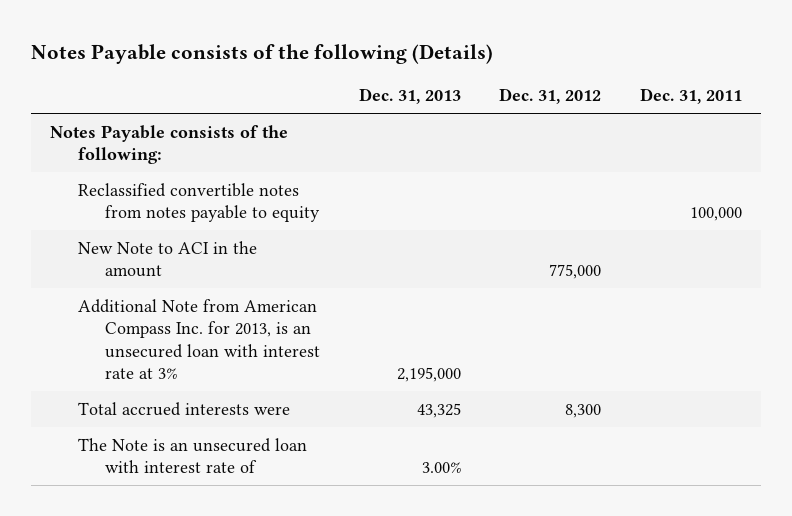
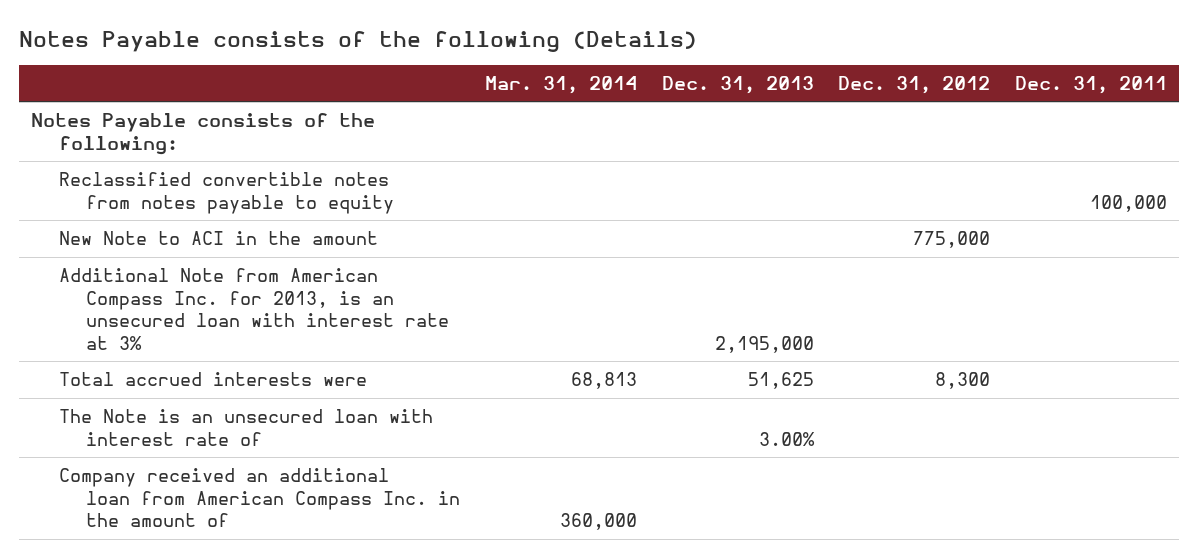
none -> [485,75,638,94] Mar. 31, 2014
[416,402,461,418] 43,325 -> [747,372,814,390] 51,625
none -> [58,468,461,528] Company received an additional loan from American Compass Inc. in the amount of

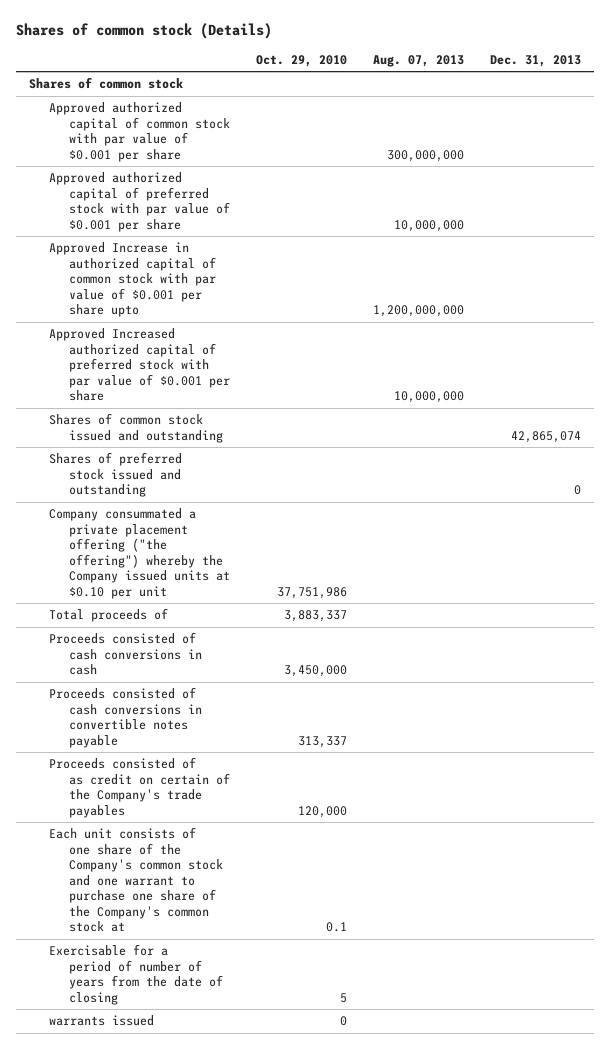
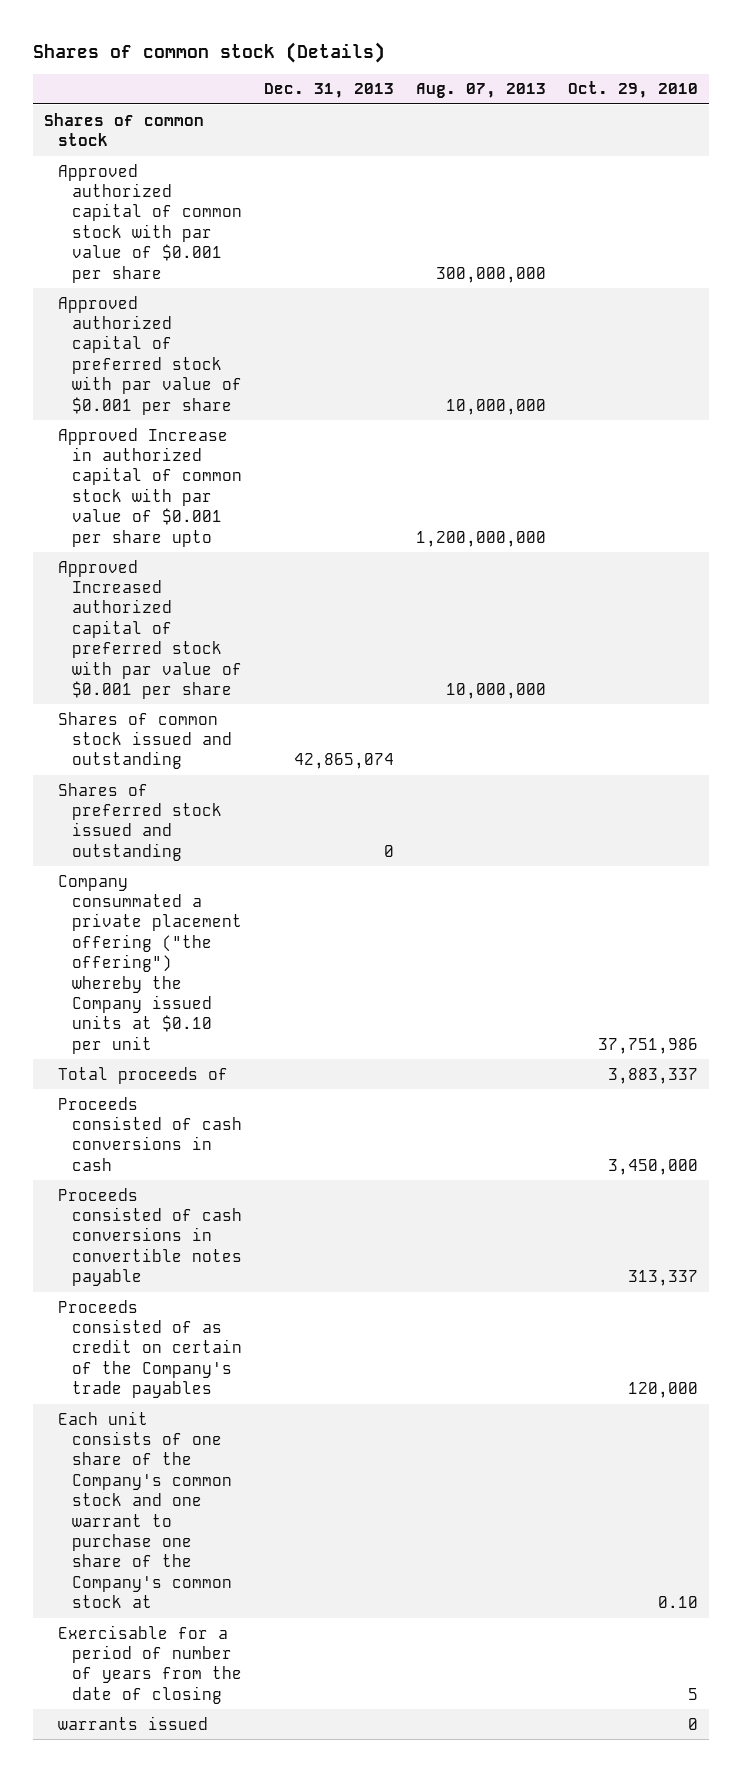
[325,922,347,933] 0.1 -> [657,1596,698,1609] 0.10

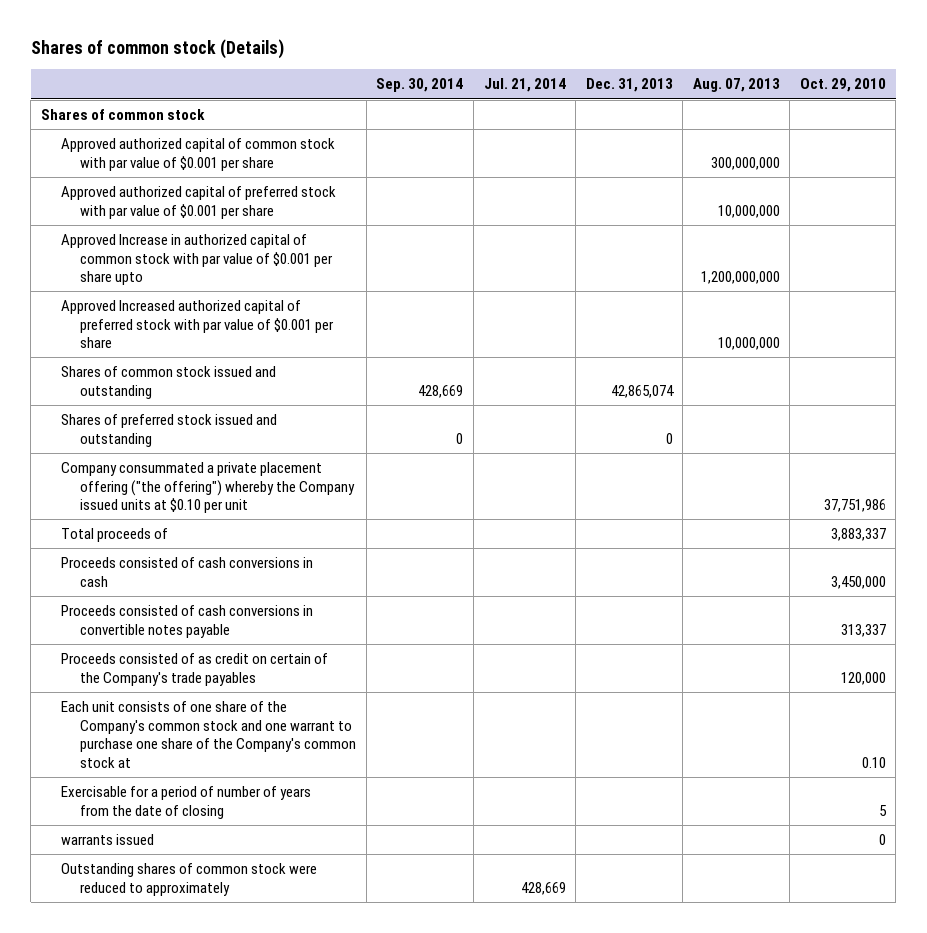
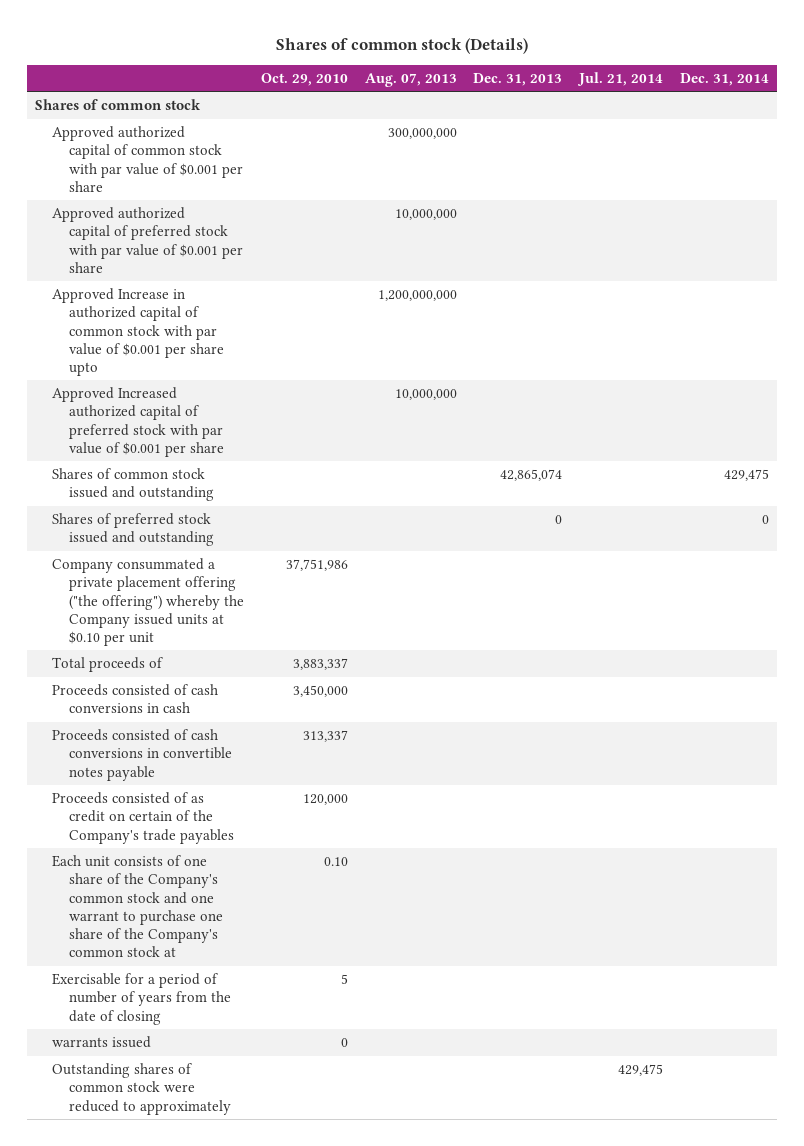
[376,78,464,93] Sep. 30, 2014 -> none
none -> [679,72,769,86] Dec. 31, 2014
[520,881,566,895] 428,669 -> [618,1064,664,1077] 429,475

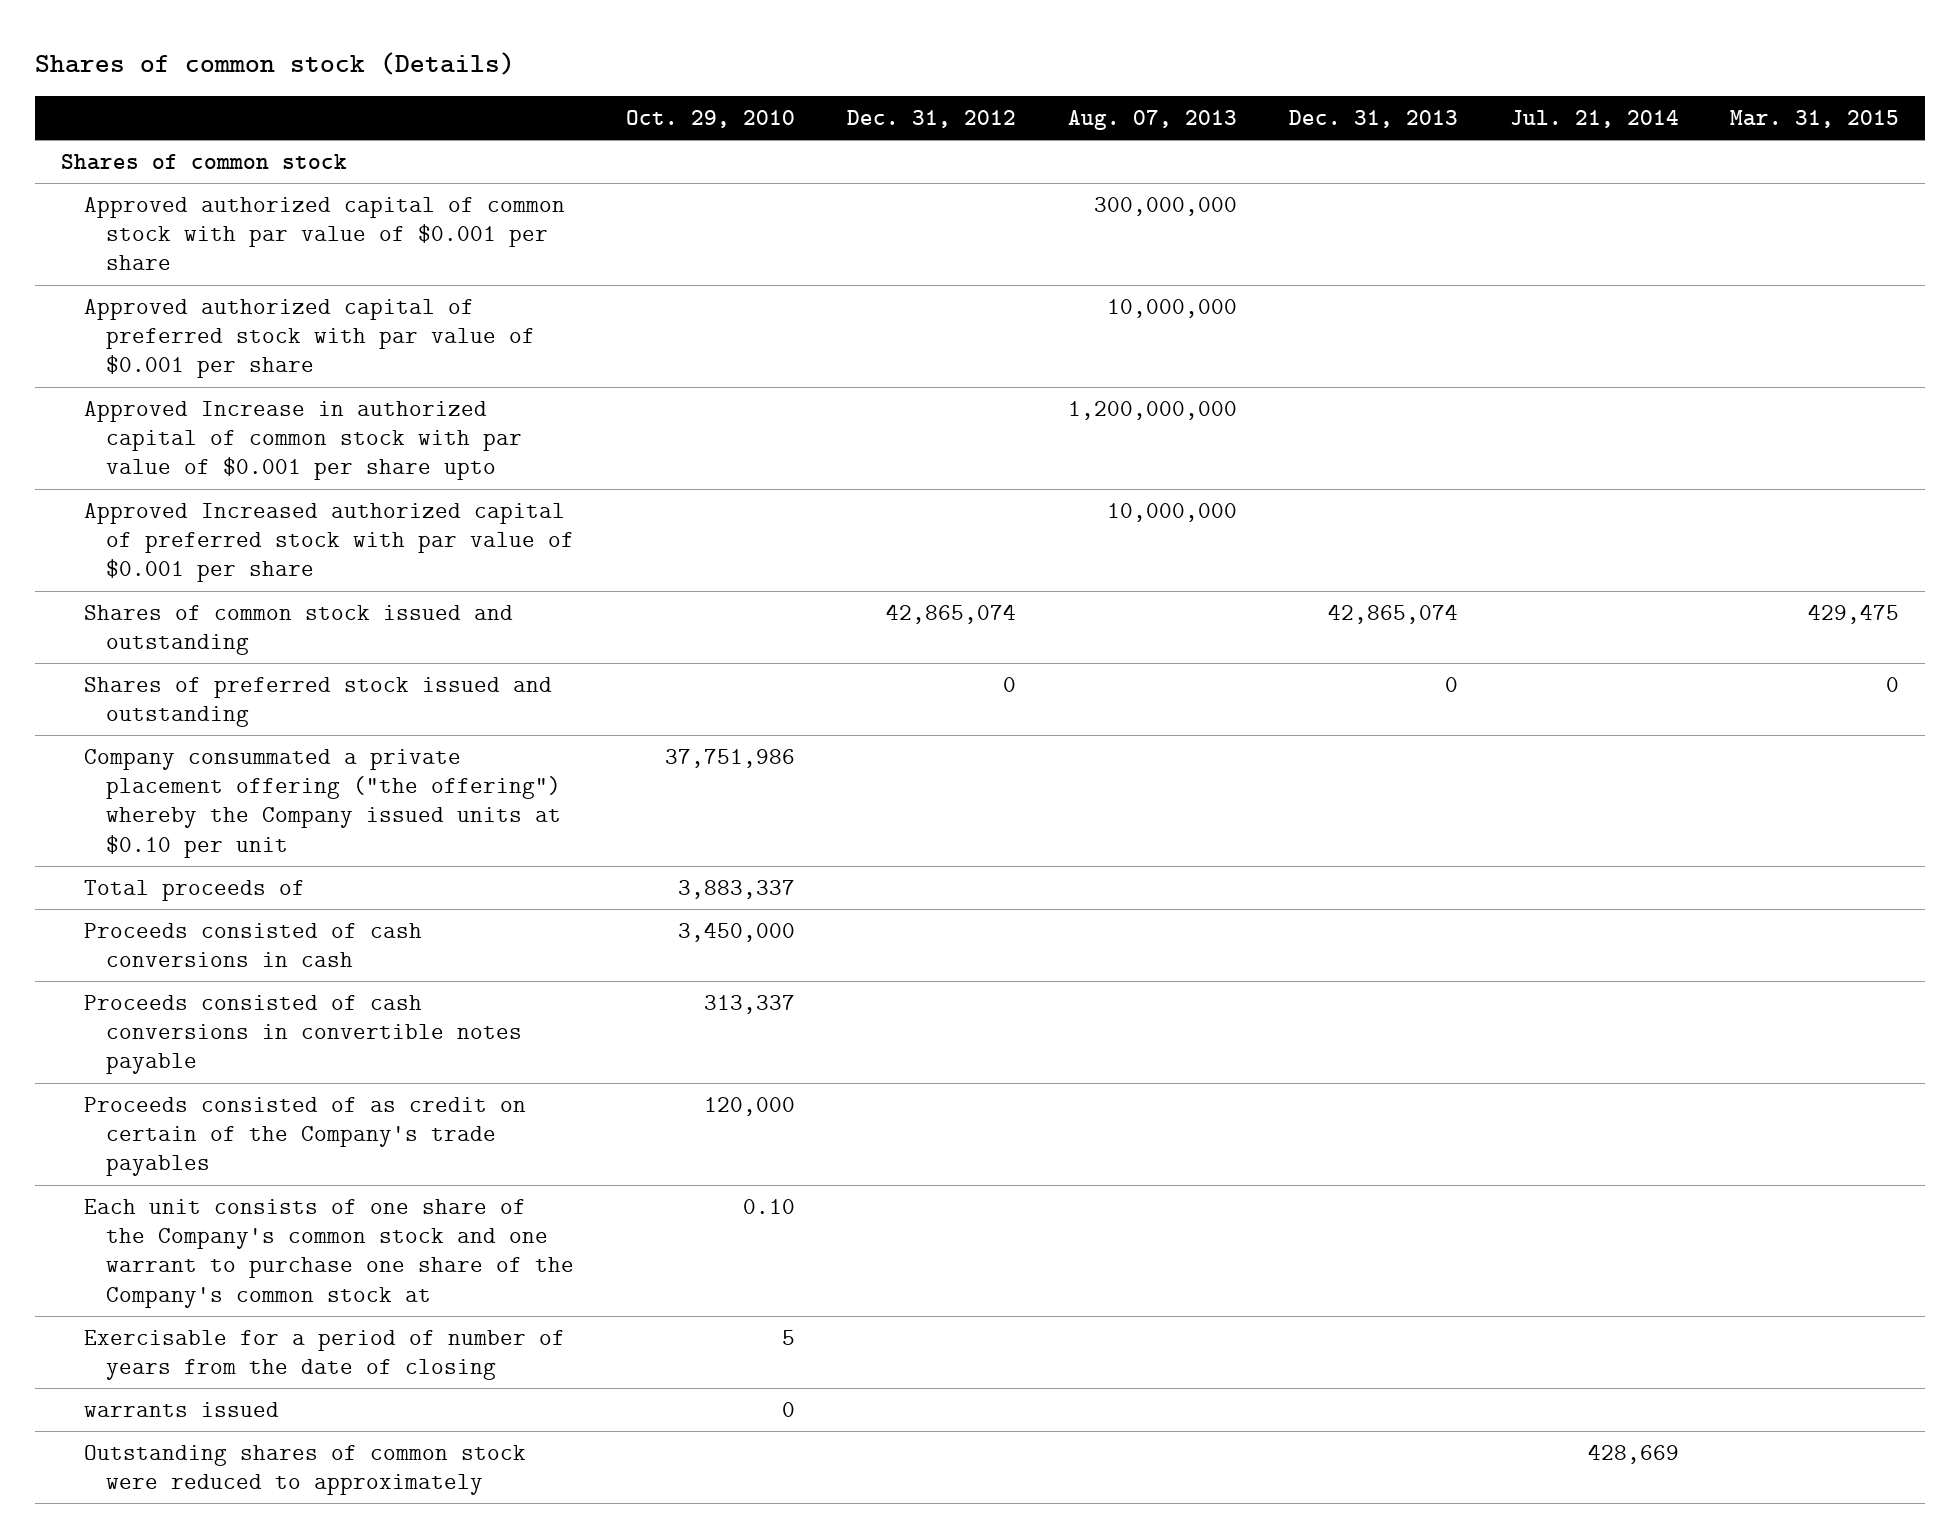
[679,72,769,86] Dec. 31, 2014 -> none
none -> [846,109,1016,128] Dec. 31, 2012
none -> [1730,109,1900,128] Mar. 31, 2015
[618,1064,664,1077] 429,475 -> [1587,1443,1679,1464] 428,669

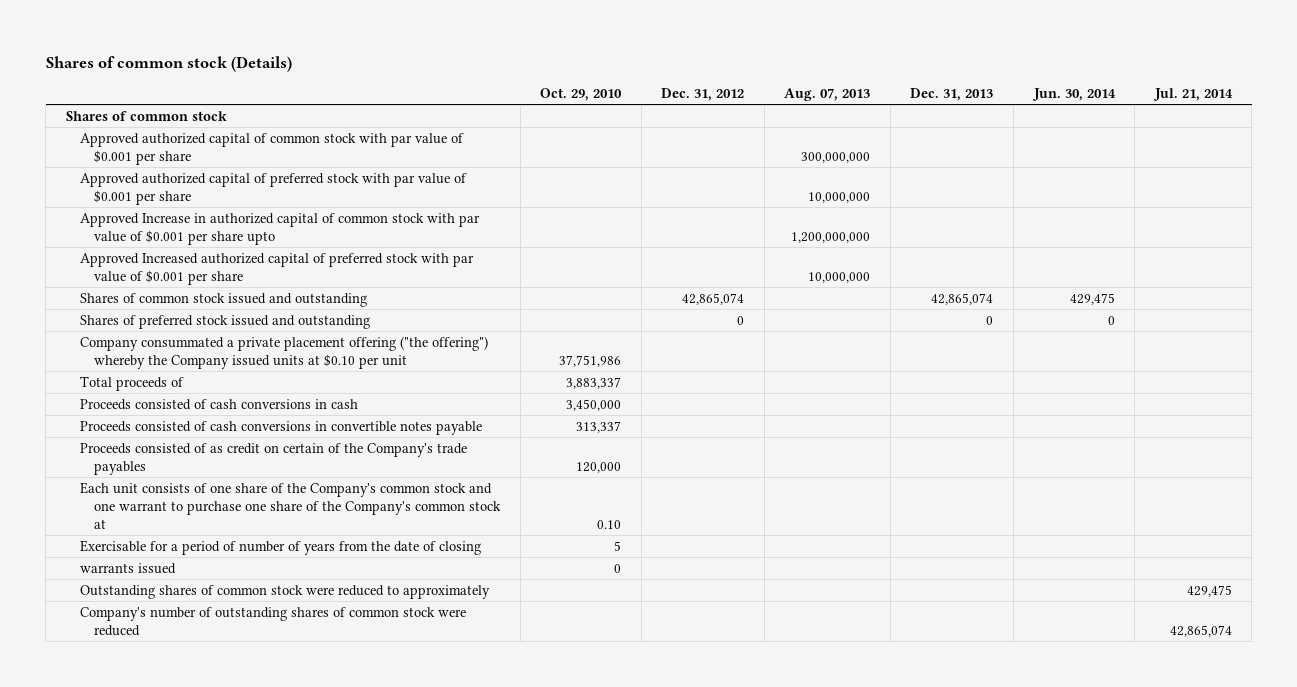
[1730,109,1900,128] Mar. 31, 2015 -> none
none -> [1031,88,1116,102] Jun. 30, 2014
[1587,1443,1679,1464] 428,669 -> [1186,584,1232,597] 429,475
none -> [80,606,467,636] Company's number of outstanding shares of common stock were reduced

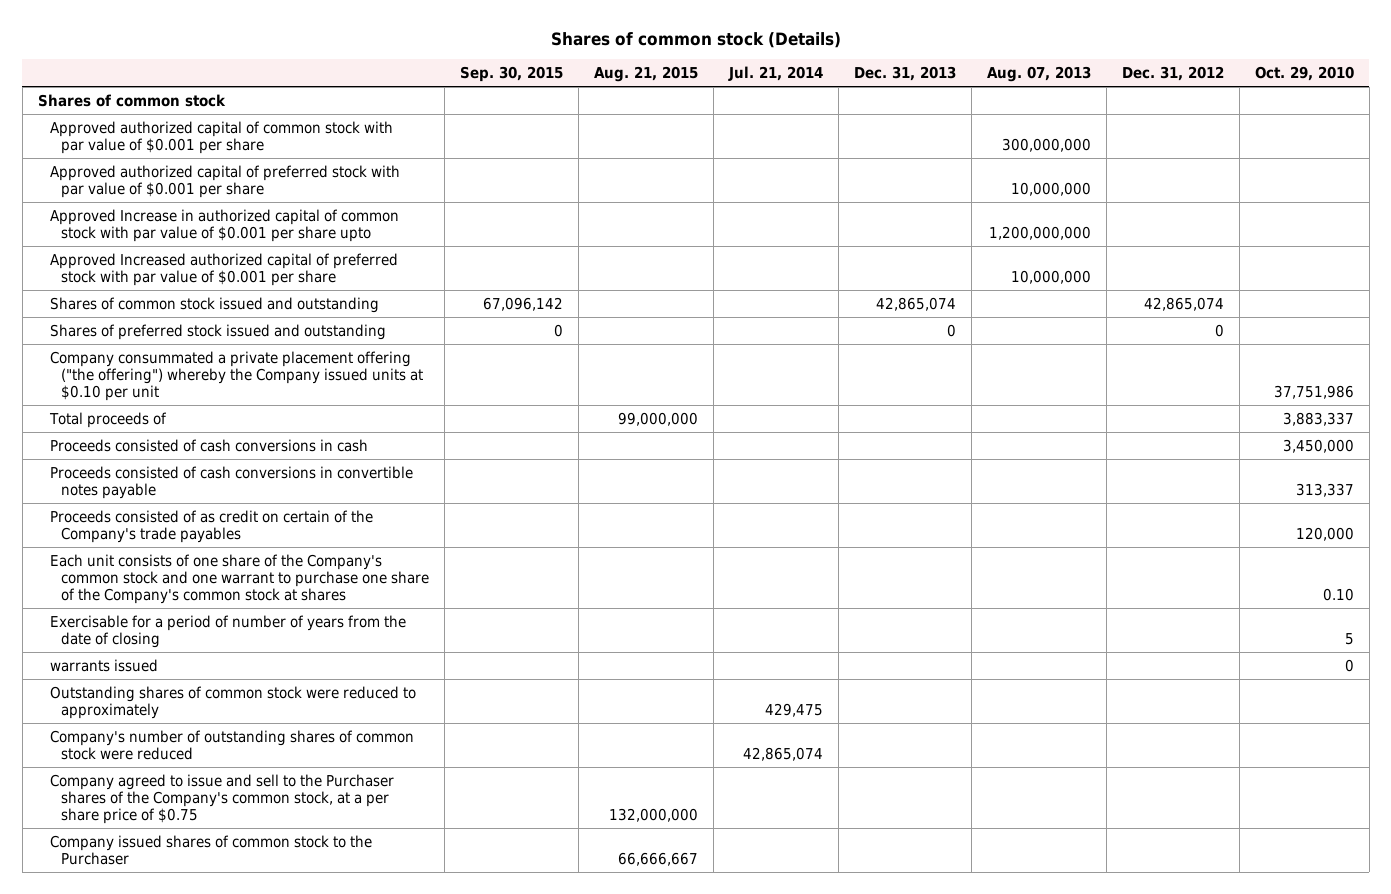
[1031,88,1116,102] Jun. 30, 2014 -> none
none -> [460,65,564,82] Sep. 30, 2015
none -> [594,65,699,82] Aug. 21, 2015
[80,481,502,529] Each unit consists of one share of the Company's common stock and one warrant to purchase one share of the Company's common stock at -> [49,553,430,604] Each unit consists of one share of the Company's common stock and one warrant to purchase one share of the Company's common stock at shares
none -> [49,773,394,824] Company agreed to issue and sell to the Purchaser shares of the Company's common stock, at a per share price of $0.75
none -> [49,834,372,865] Company issued shares of common stock to the Purchaser

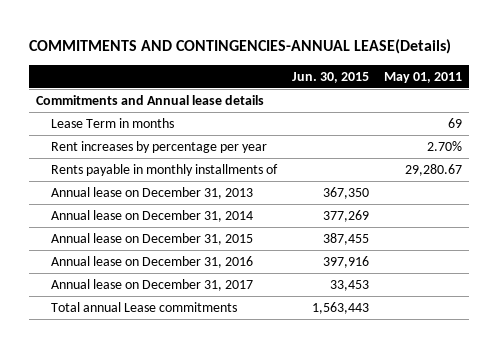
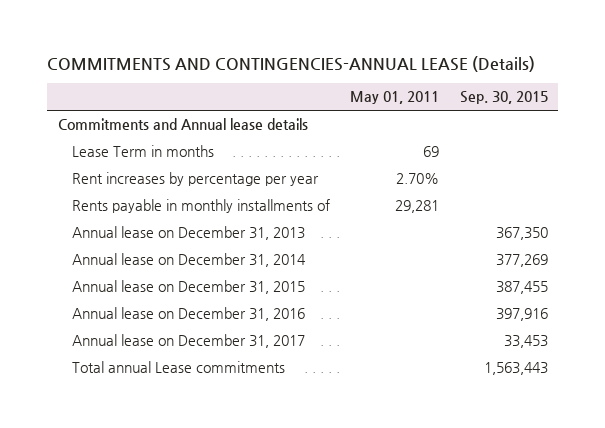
[28,38,451,54] COMMITMENTS AND CONTINGENCIES-ANNUAL LEASE(Details) -> [47,56,536,73] COMMITMENTS AND CONTINGENCIES-ANNUAL LEASE (Details)
[291,71,369,83] Jun. 30, 2015 -> none
none -> [459,91,548,105] Sep. 30, 2015
[404,164,462,177] 29,280.67 -> [395,200,440,214] 29,281

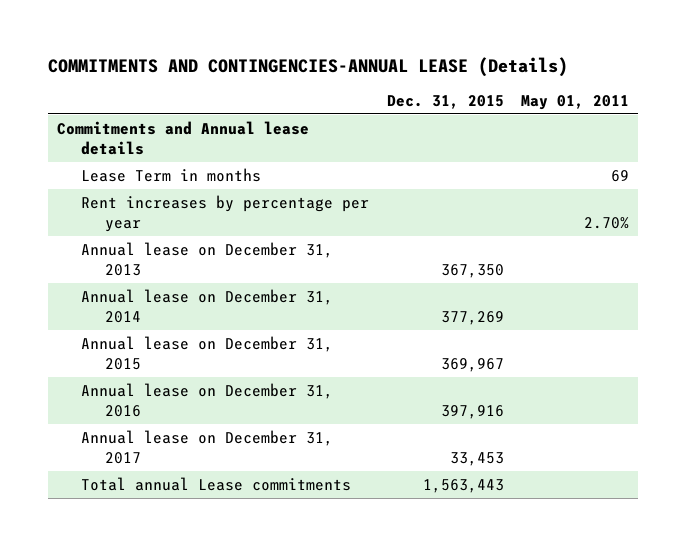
[459,91,548,105] Sep. 30, 2015 -> none
none -> [386,94,504,109] Dec. 31, 2015
[71,199,330,214] Rents payable in monthly installments of -> none

